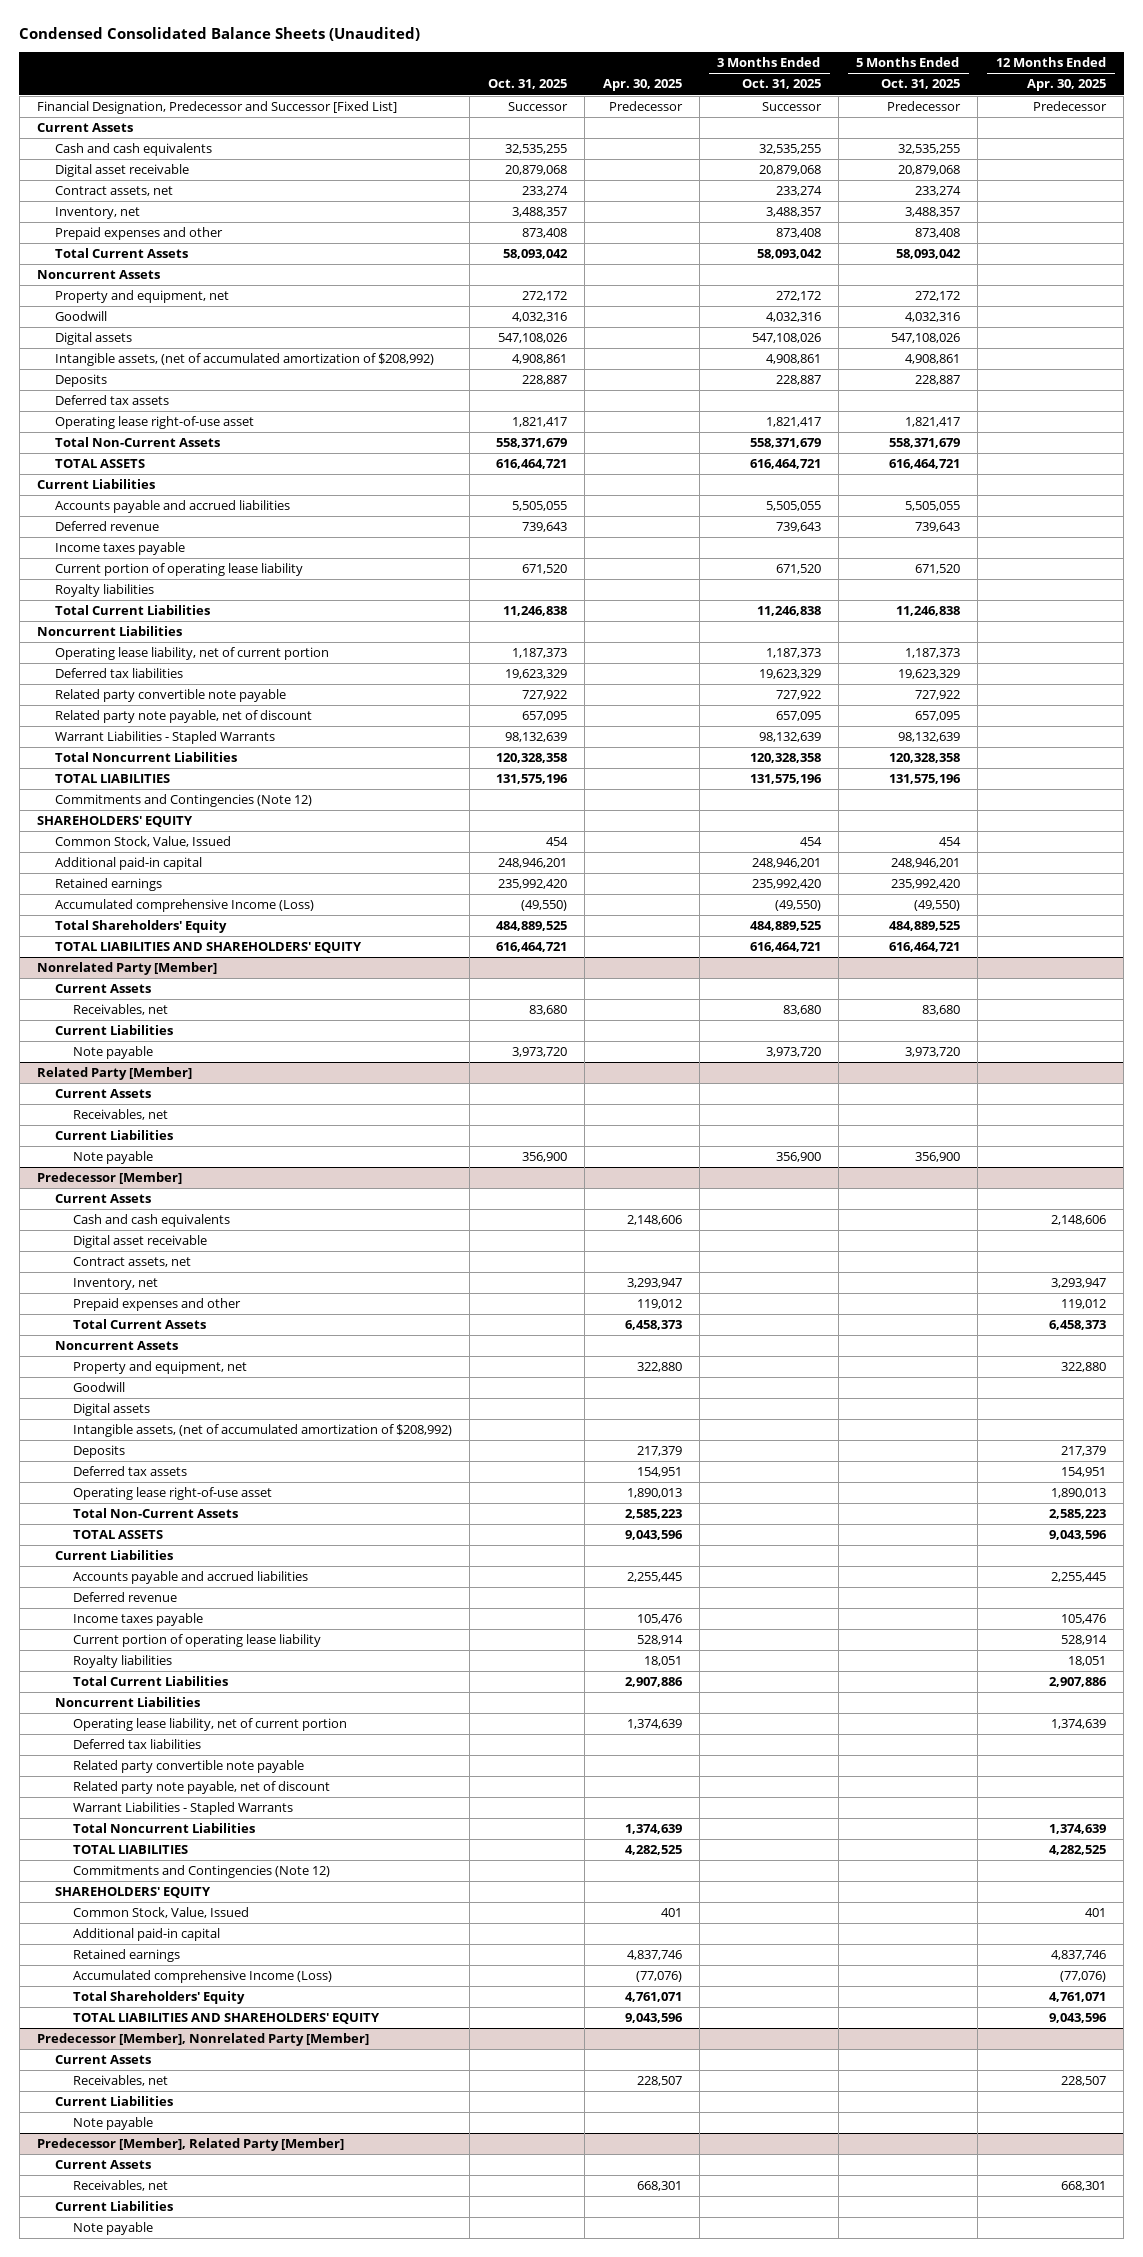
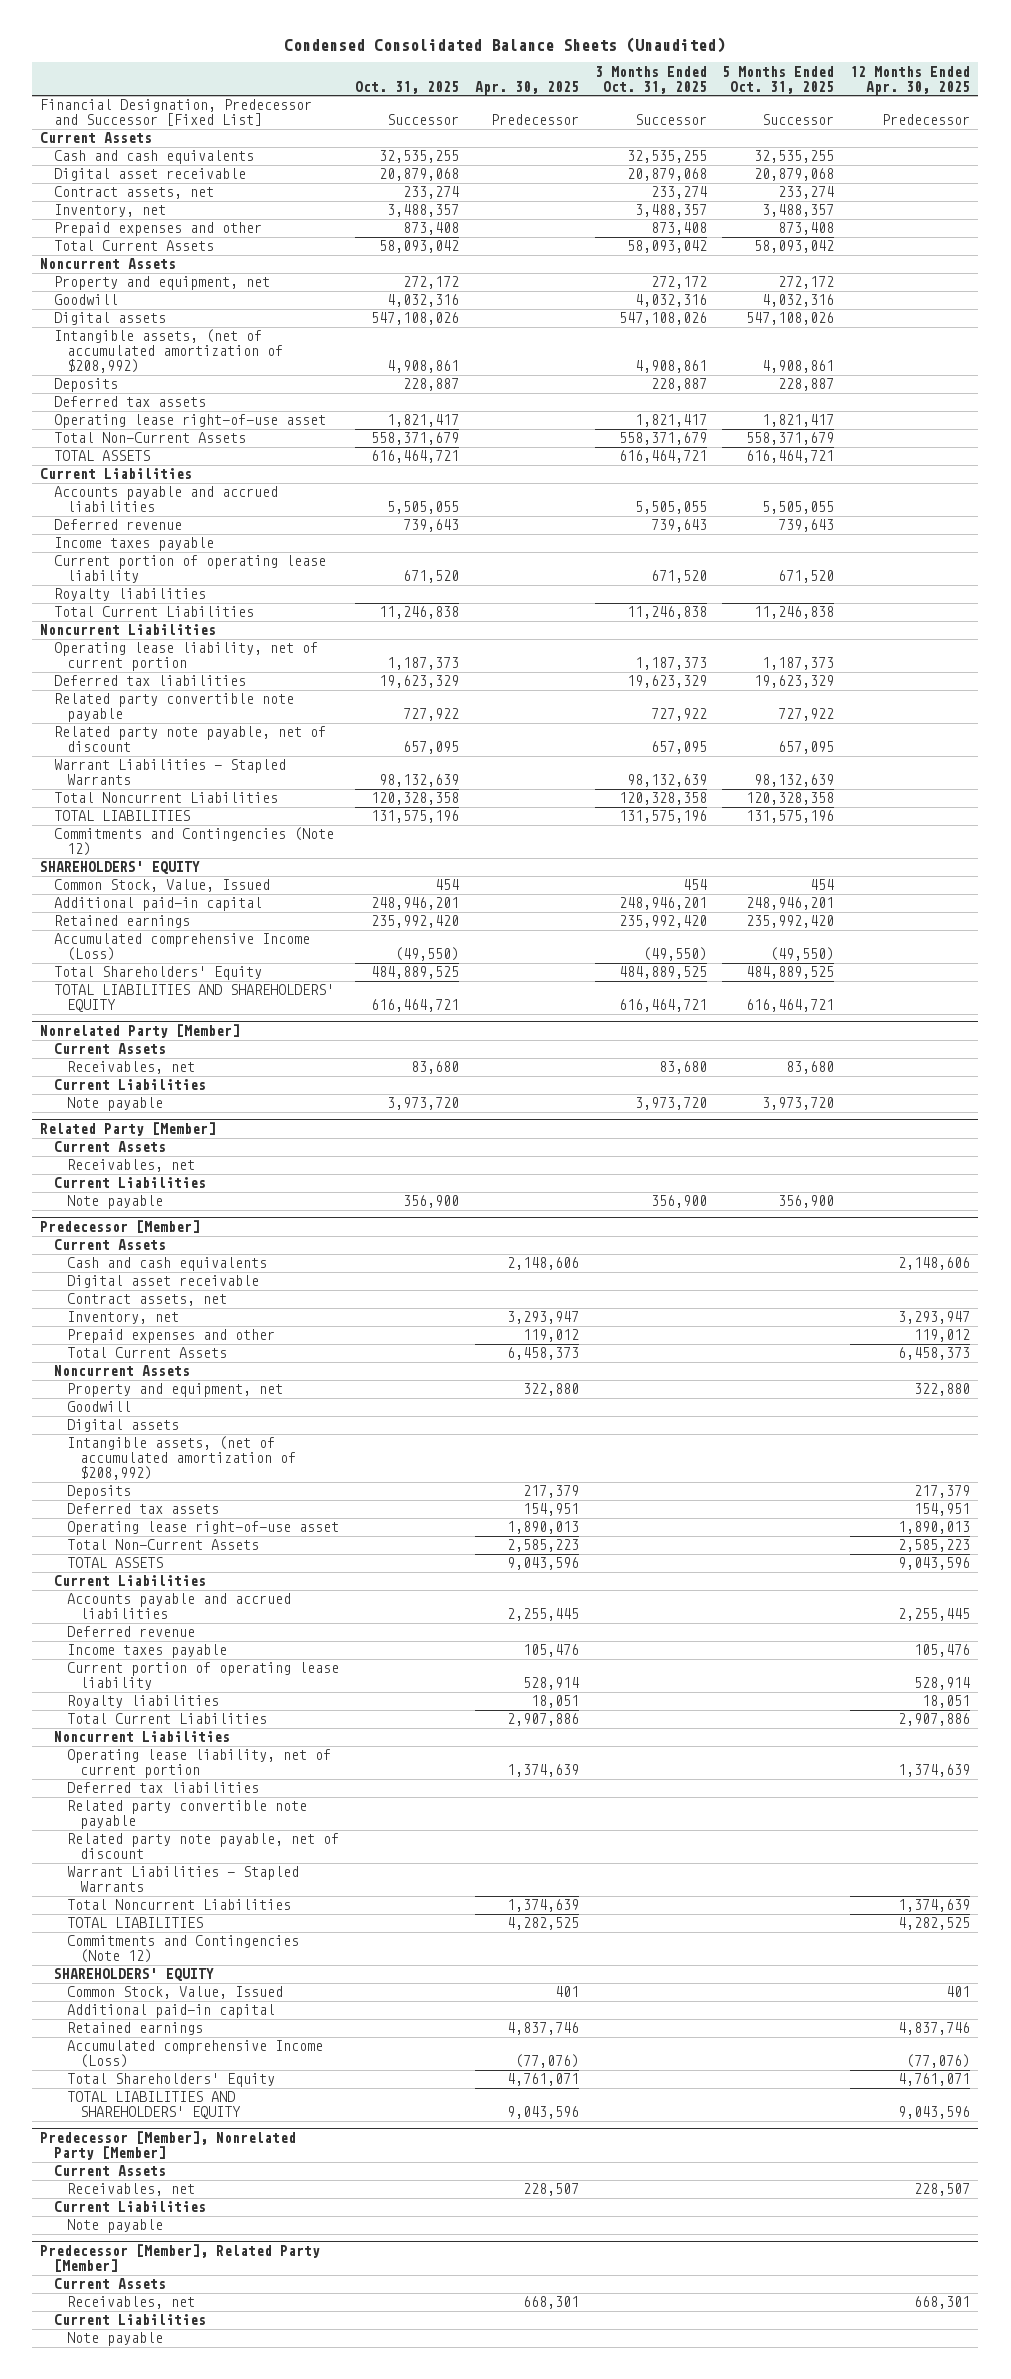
[886,101,961,112] Predecessor -> [762,114,835,126] Successor

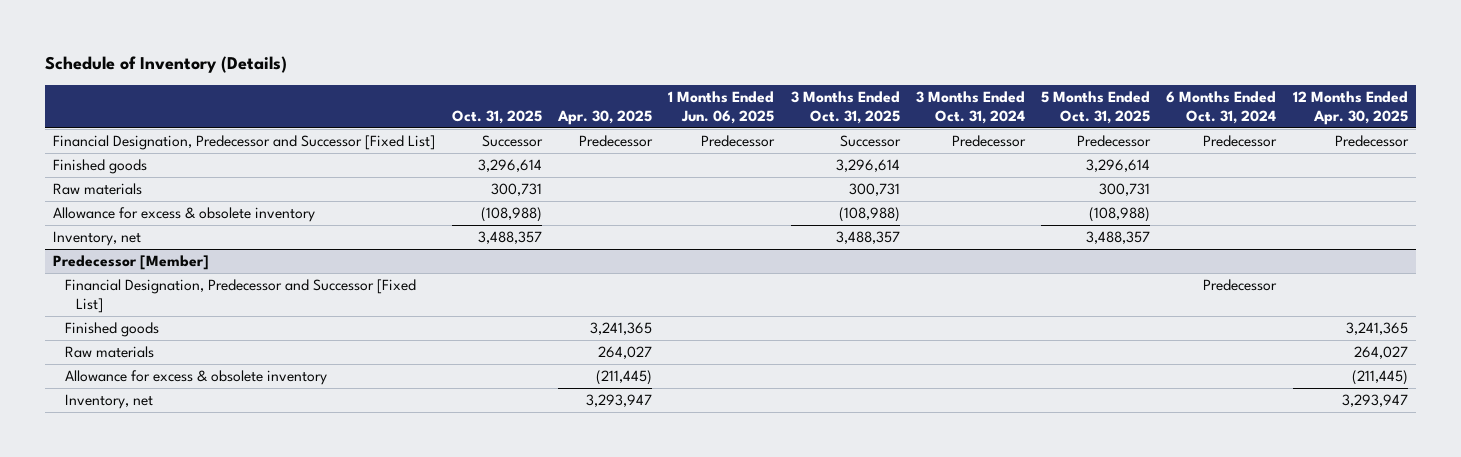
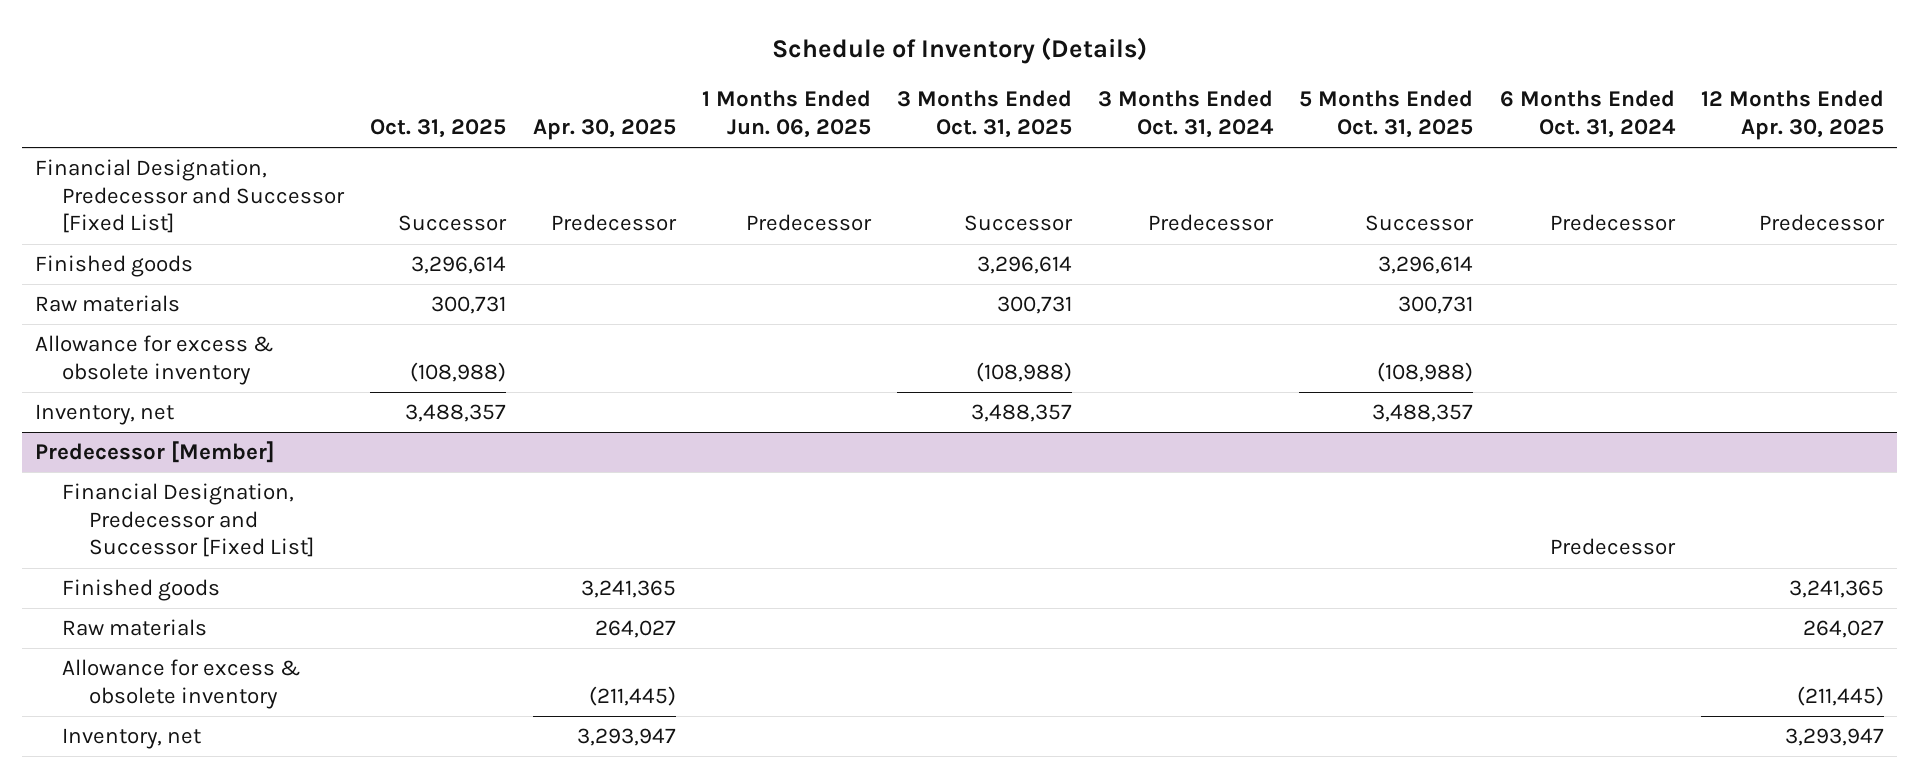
[1077,134,1152,147] Predecessor -> [1365,215,1475,232] Successor

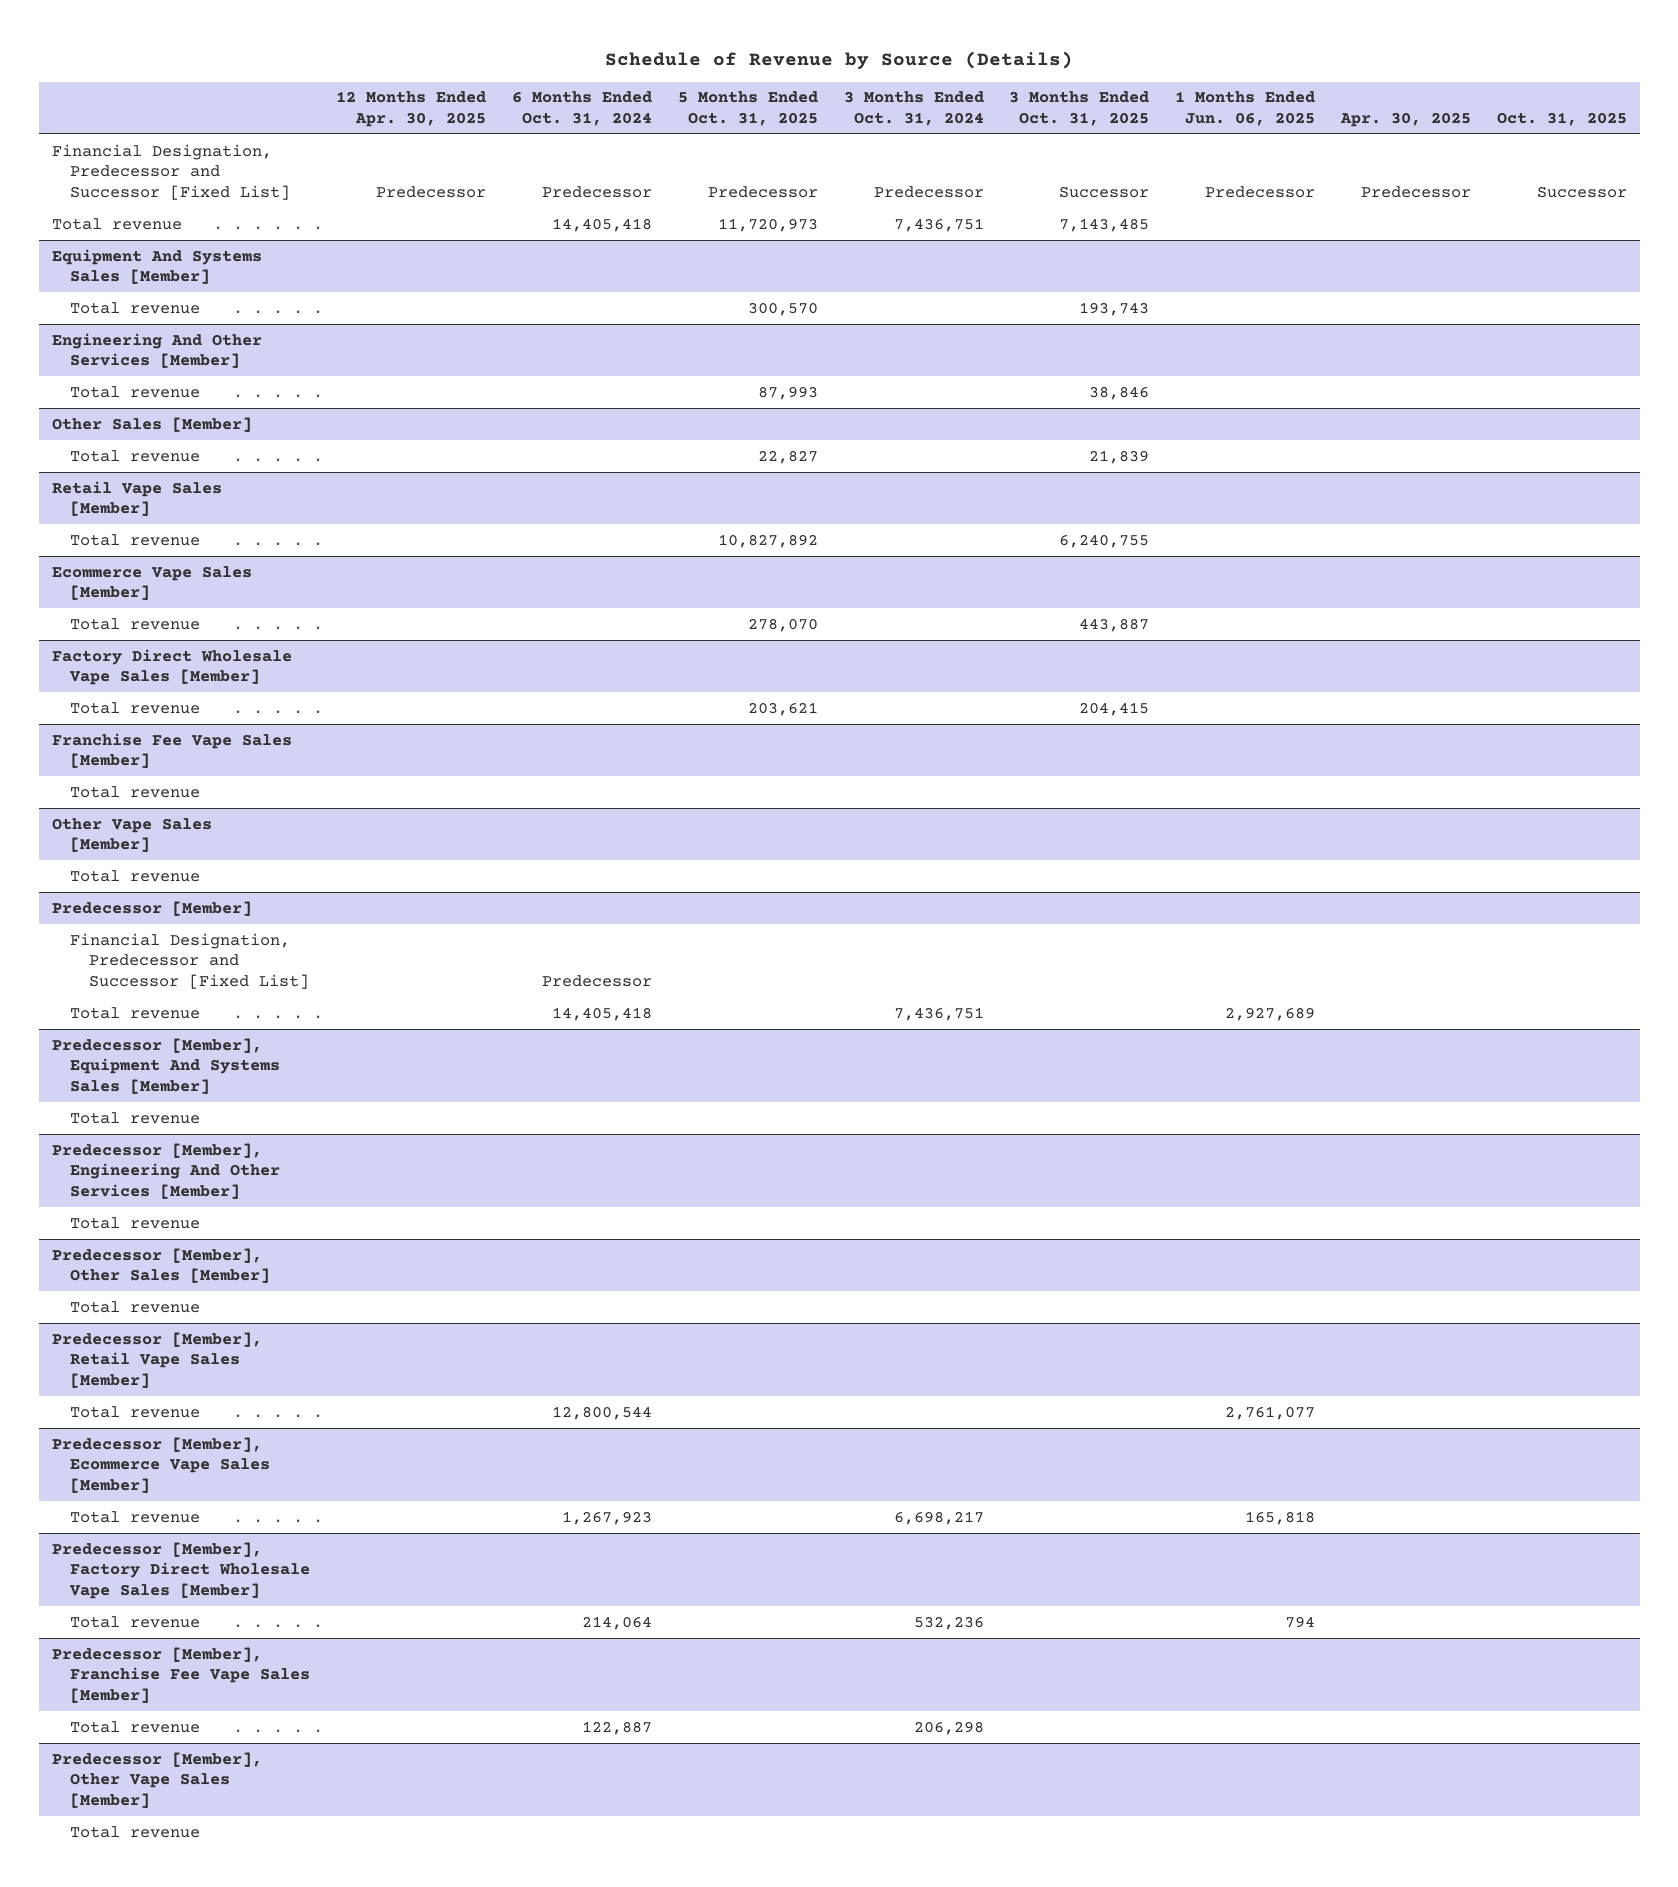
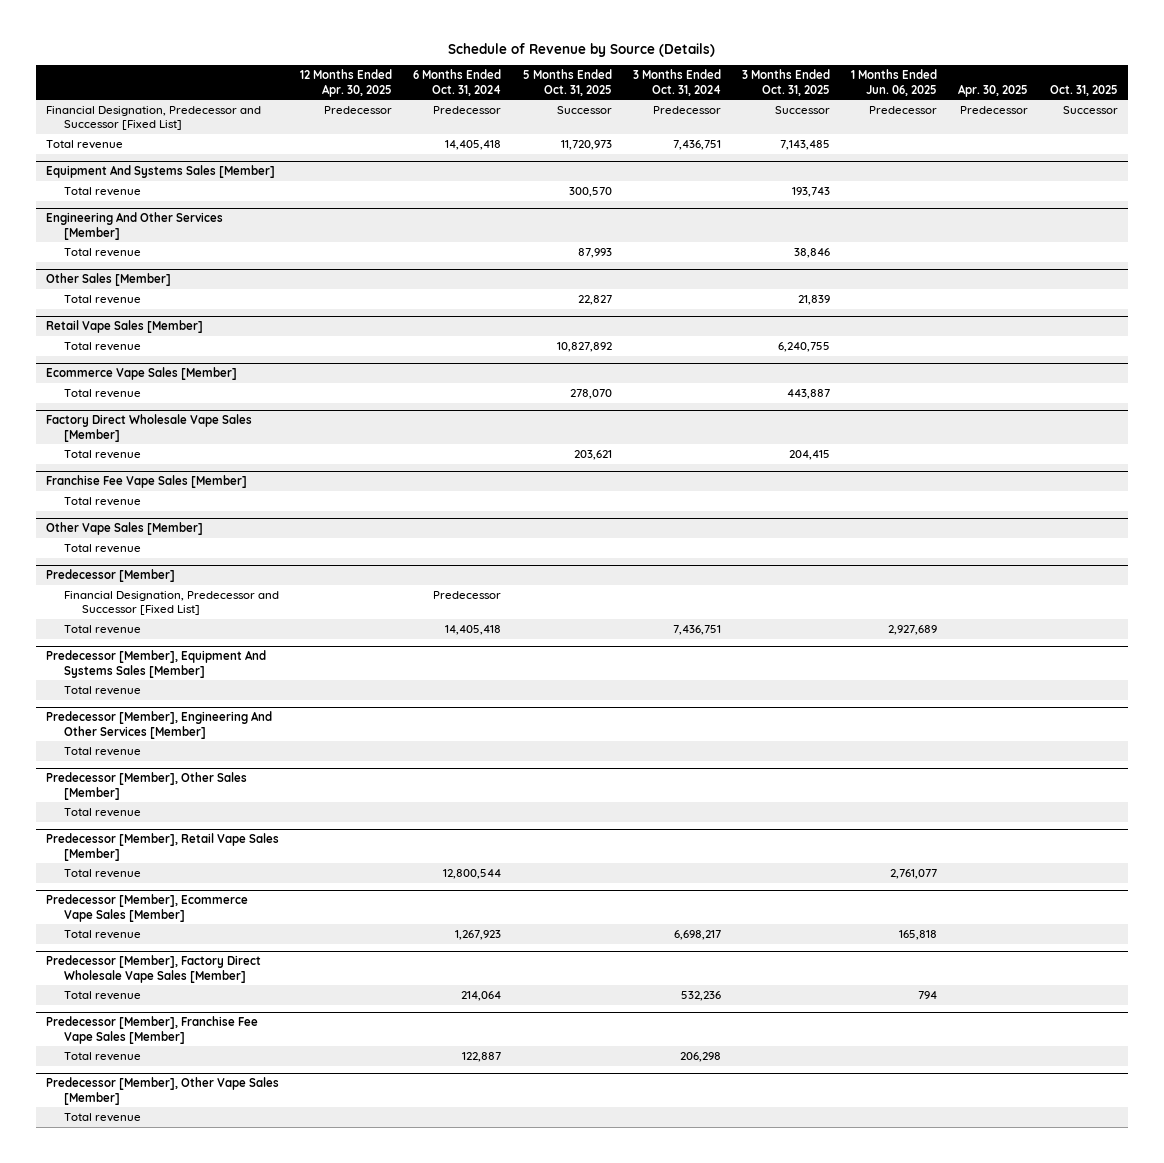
[707,185,818,198] Predecessor -> [556,105,612,114] Successor

